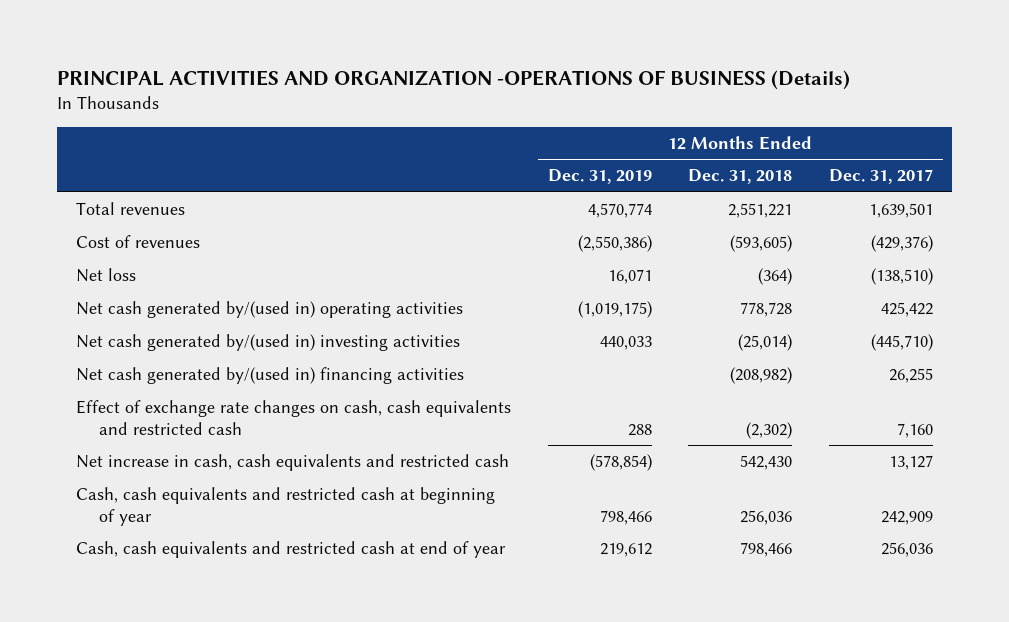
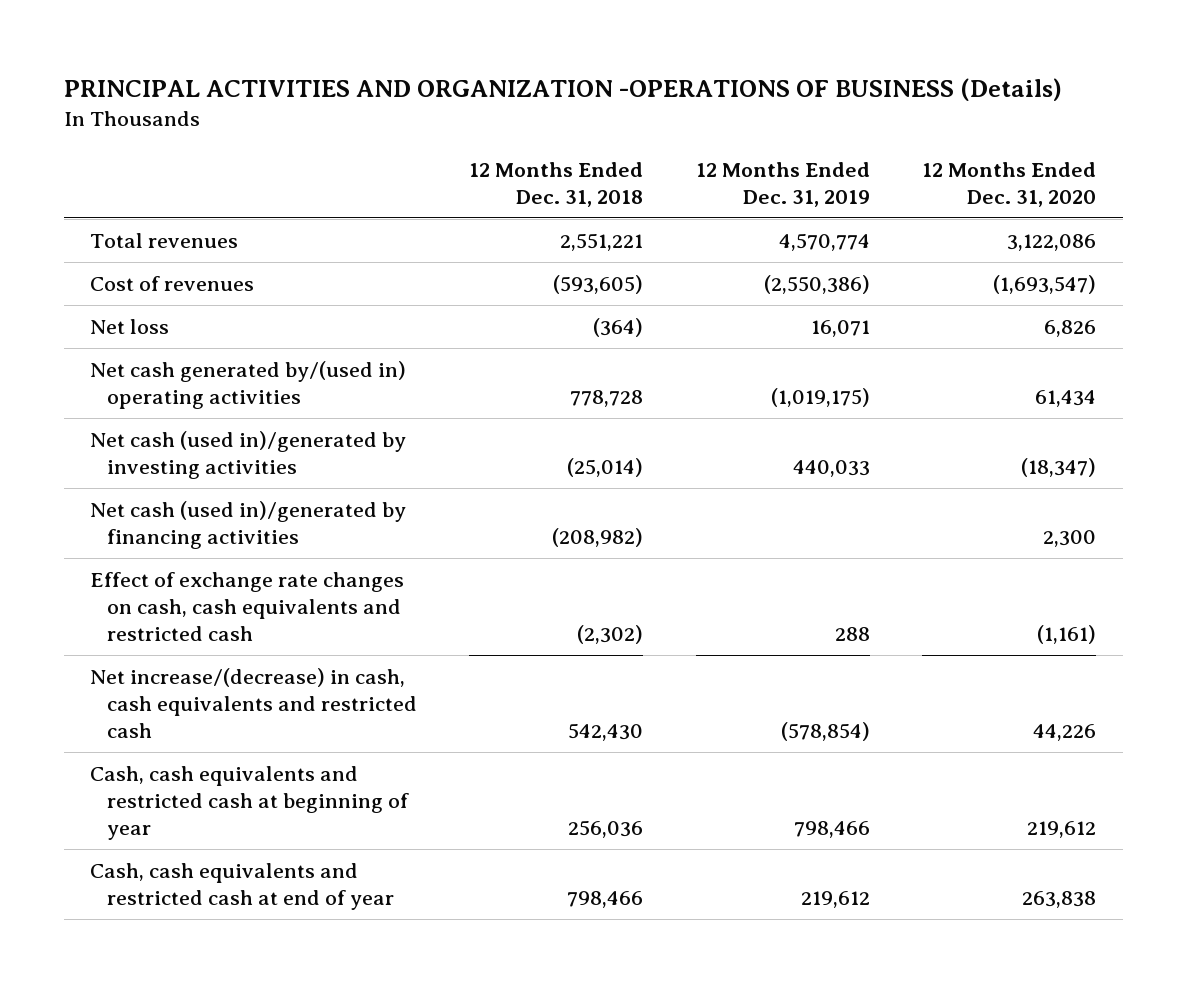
[829,169,934,185] Dec. 31, 2017 -> none
none -> [922,161,1097,207] 12 Months Ended Dec. 31, 2020
[75,334,460,352] Net cash generated by/(used in) investing activities -> [89,431,406,480] Net cash (used in)/generated by investing activities
[75,367,464,385] Net cash generated by/(used in) financing activities -> [89,501,406,550] Net cash (used in)/generated by financing activities
[75,454,509,472] Net increase in cash, cash equivalents and restricted cash -> [89,668,417,739] Net increase/(decrease) in cash, cash equivalents and restricted cash

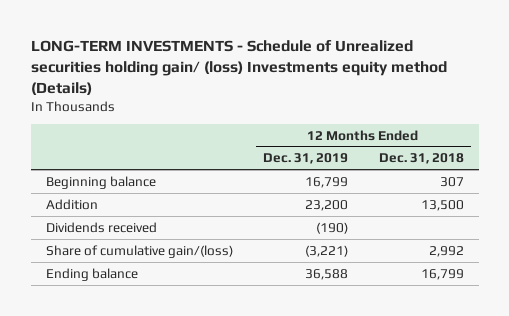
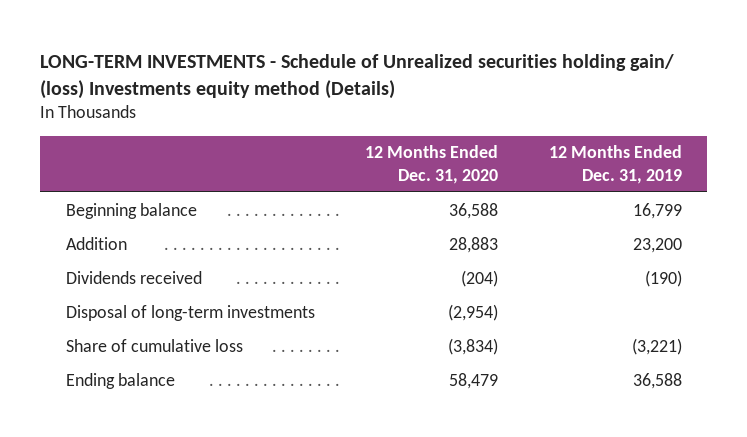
[378,153,464,165] Dec. 31, 2018 -> none
none -> [365,145,499,184] 12 Months Ended Dec. 31, 2020
none -> [65,304,315,321] Disposal of long-term investments
[45,244,233,258] Share of cumulative gain/(loss) -> [65,338,243,352] Share of cumulative loss

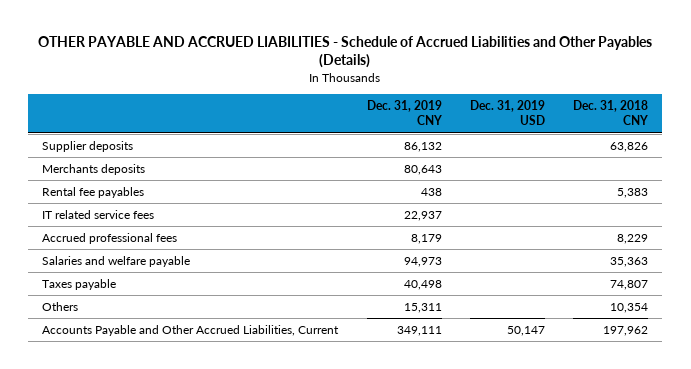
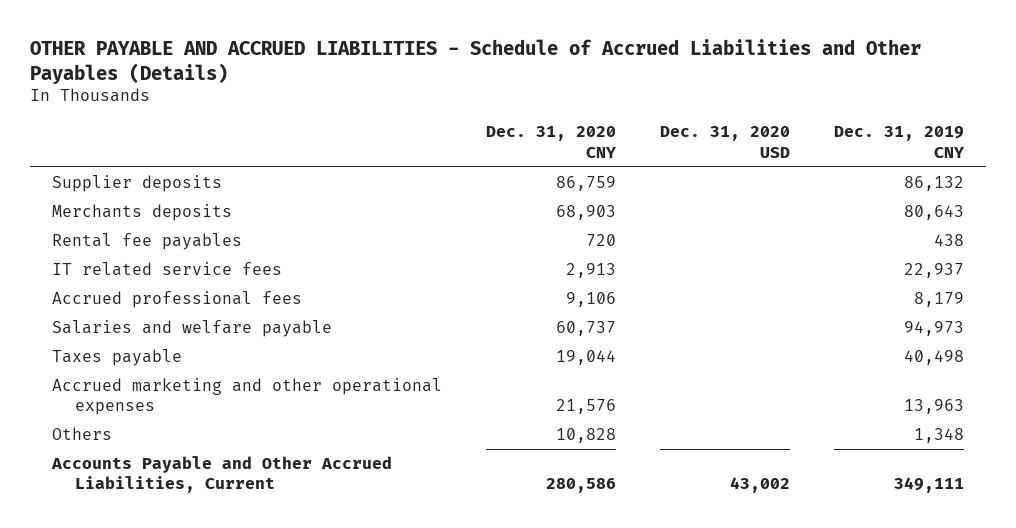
[469,99,545,126] Dec. 31, 2019 USD -> none
[573,99,649,126] Dec. 31, 2018 CNY -> none
none -> [486,126,617,158] Dec. 31, 2020 CNY
none -> [660,126,791,158] Dec. 31, 2020 USD
none -> [52,378,443,416] Accrued marketing and other operational expenses
[403,303,442,314] 15,311 -> [913,428,964,444] 1,348

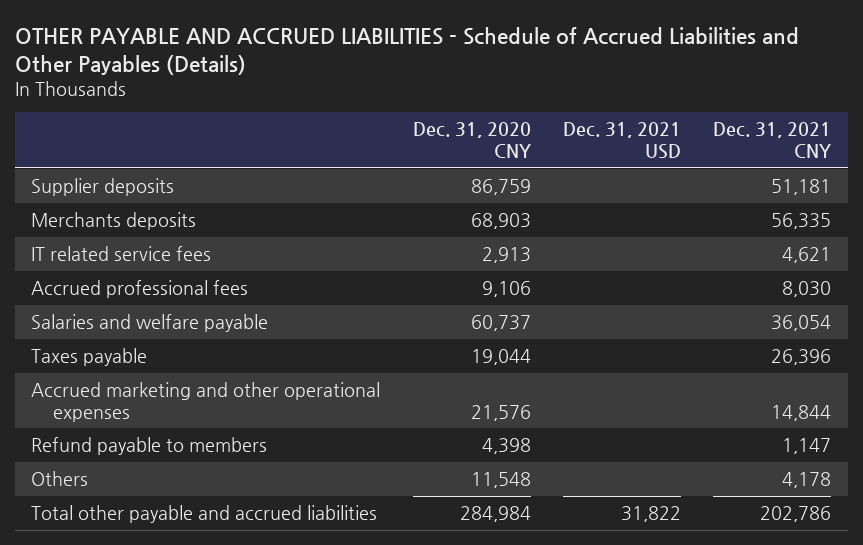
[660,126,791,158] Dec. 31, 2020 USD -> none
[833,126,964,158] Dec. 31, 2019 CNY -> none
none -> [563,122,682,160] Dec. 31, 2021 USD
none -> [713,122,832,159] Dec. 31, 2021 CNY
[52,233,243,251] Rental fee payables -> none
none -> [31,437,268,456] Refund payable to members
[556,428,617,444] 10,828 -> [470,472,531,489] 11,548
[51,456,393,494] Accounts Payable and Other Accrued Liabilities, Current -> [31,505,378,524] Total other payable and accrued liabilities
[546,478,617,494] 280,586 -> [459,506,531,523] 284,984

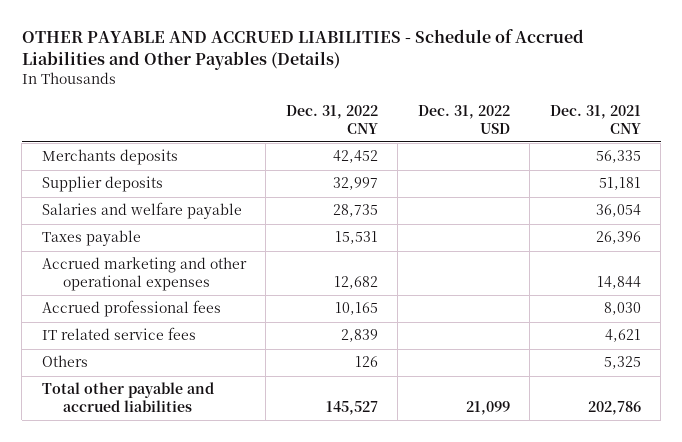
[412,122,531,159] Dec. 31, 2020 CNY -> none
[563,122,682,160] Dec. 31, 2021 USD -> none
none -> [285,105,378,134] Dec. 31, 2022 CNY
none -> [417,105,510,134] Dec. 31, 2022 USD
[31,178,175,197] Supplier deposits -> [41,176,163,193] Supplier deposits
[31,437,268,456] Refund payable to members -> none
[31,280,249,299] Accrued professional fees -> [41,300,221,318] Accrued professional fees
[31,246,212,262] IT related service fees -> [41,327,196,341] IT related service fees
[782,472,832,489] 4,178 -> [603,356,641,370] 5,325

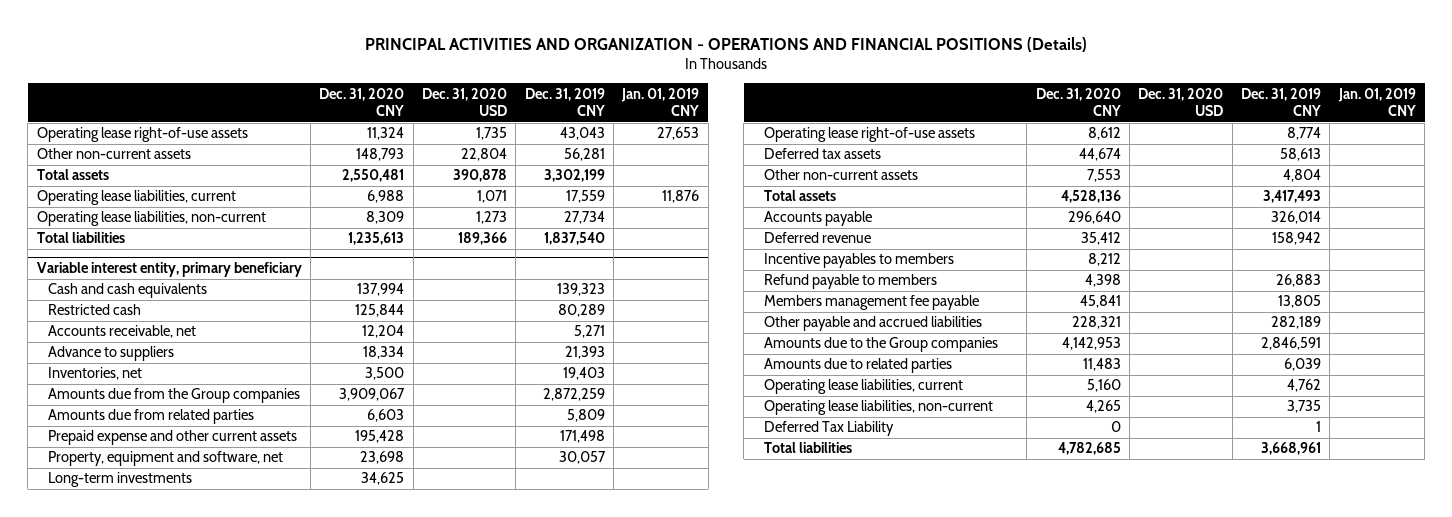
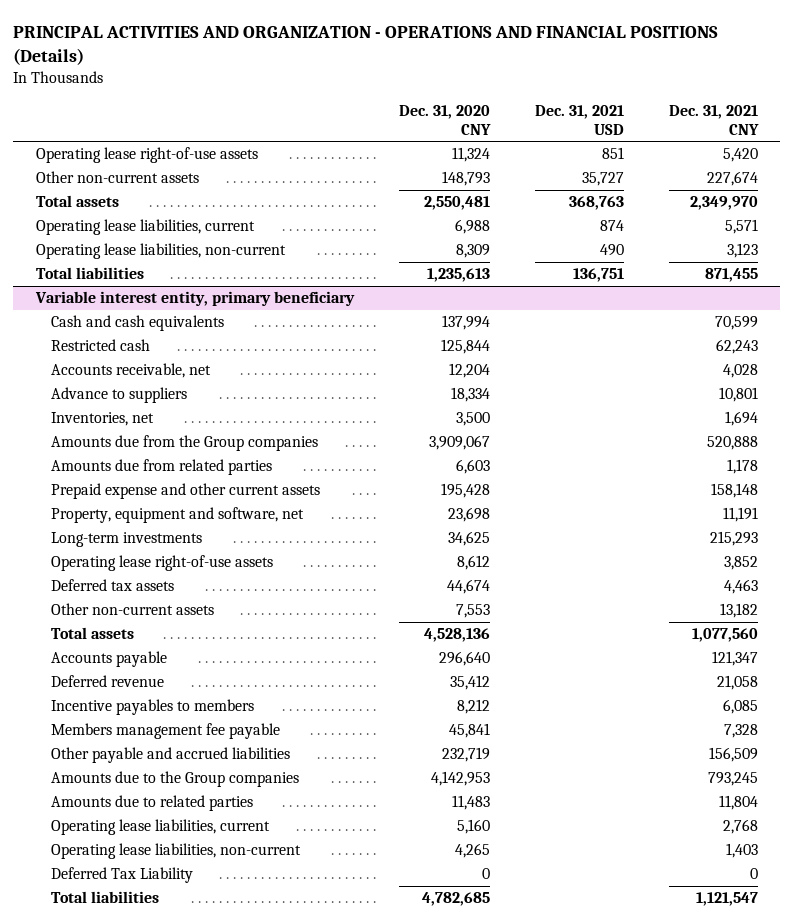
[422,87,508,117] Dec. 31, 2020 USD -> none
[524,87,605,117] Dec. 31, 2019 CNY -> none
[621,87,700,117] Jan. 01, 2019 CNY -> none
none -> [534,105,624,135] Dec. 31, 2021 USD
none -> [668,105,759,135] Dec. 31, 2021 CNY
[764,274,938,290] Refund payable to members -> none
[1071,316,1121,330] 228,321 -> [441,747,490,763] 232,719

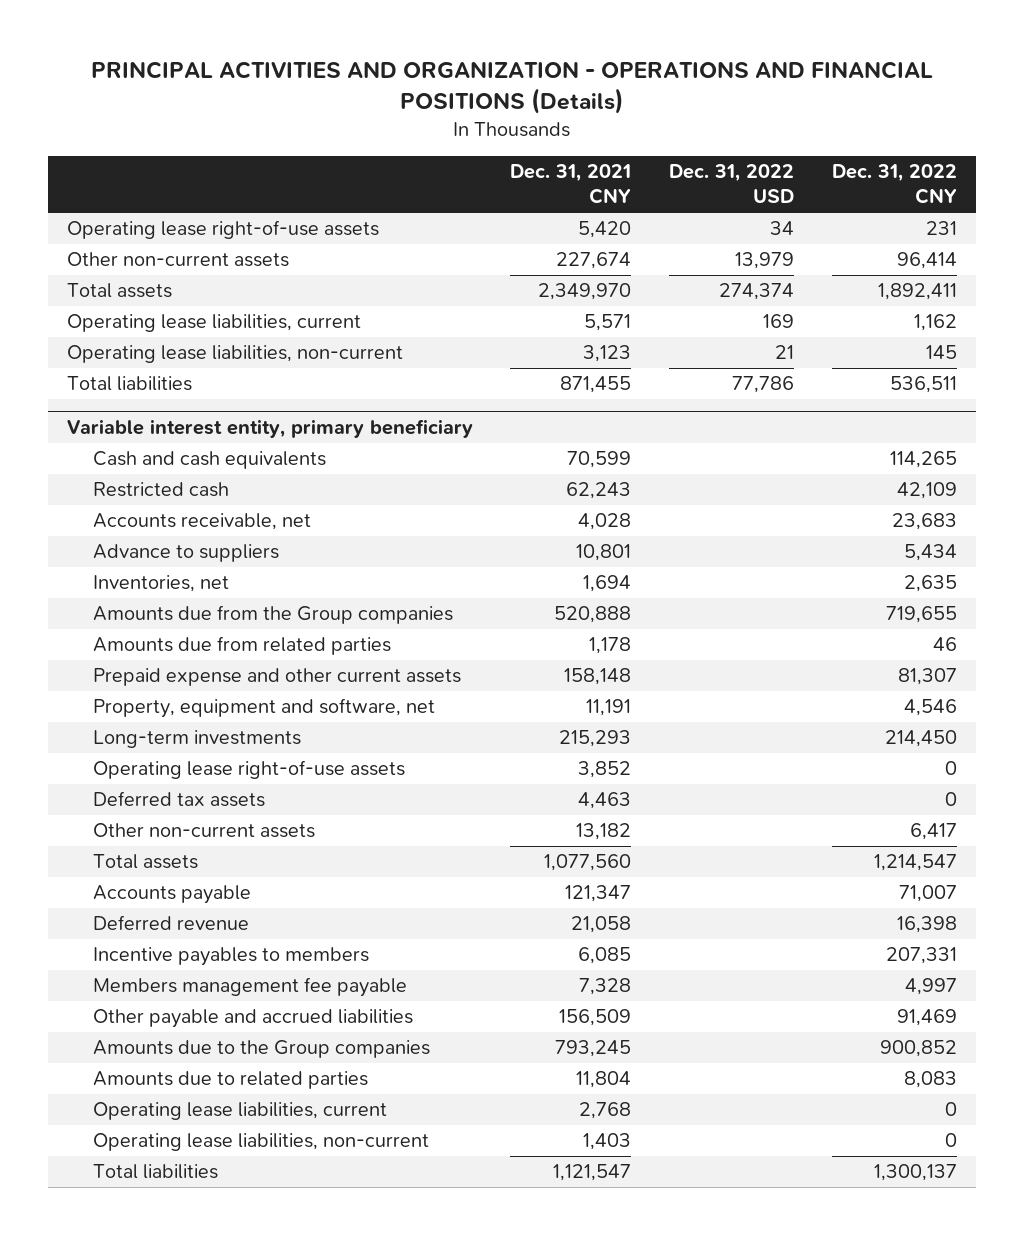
[398,105,491,135] Dec. 31, 2020 CNY -> none
[534,105,624,135] Dec. 31, 2021 USD -> none
none -> [669,163,795,204] Dec. 31, 2022 USD
none -> [832,163,958,205] Dec. 31, 2022 CNY
[50,867,193,884] Deferred Tax Liability -> none

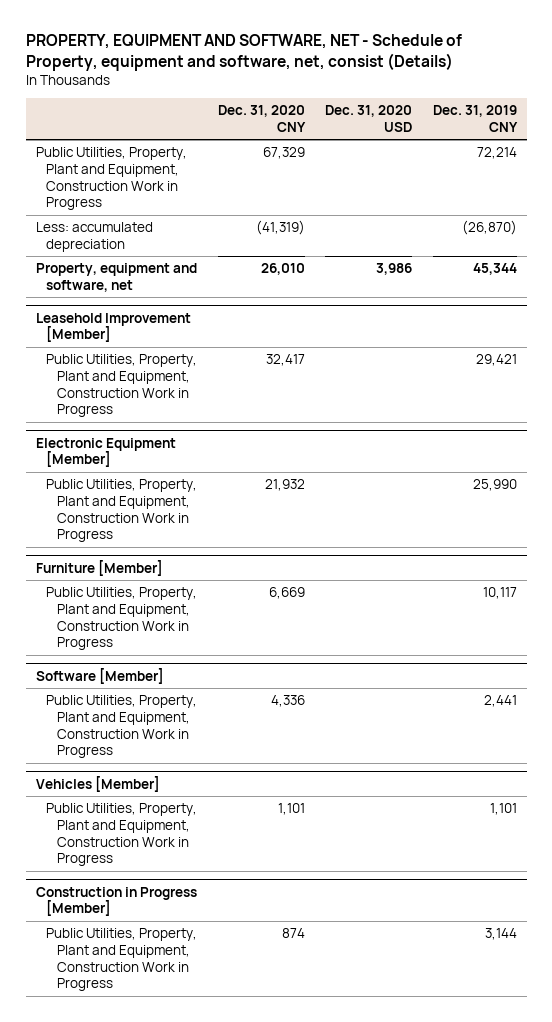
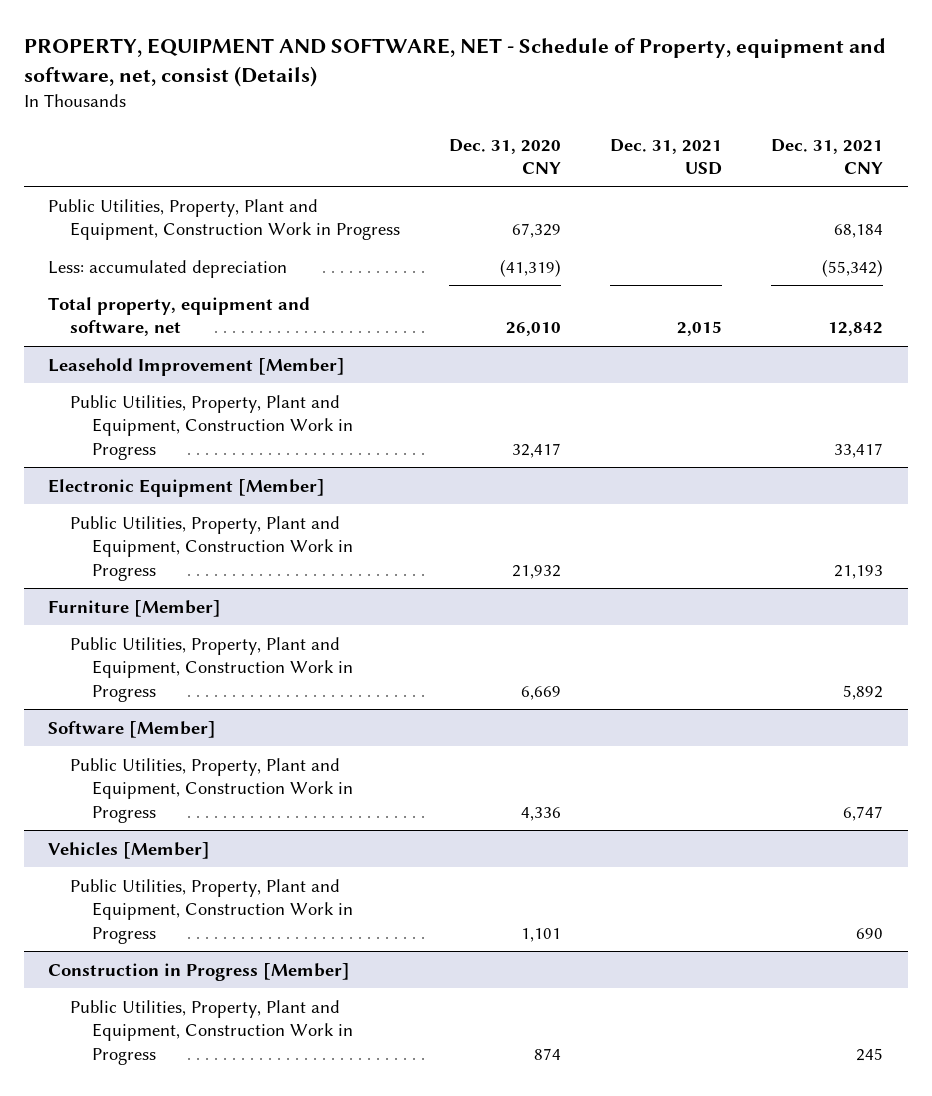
[325,105,413,132] Dec. 31, 2020 USD -> none
[432,105,518,132] Dec. 31, 2019 CNY -> none
none -> [610,138,723,176] Dec. 31, 2021 USD
none -> [771,138,884,175] Dec. 31, 2021 CNY
[35,263,197,292] Property, equipment and software, net -> [48,296,311,337] Total property, equipment and software, net

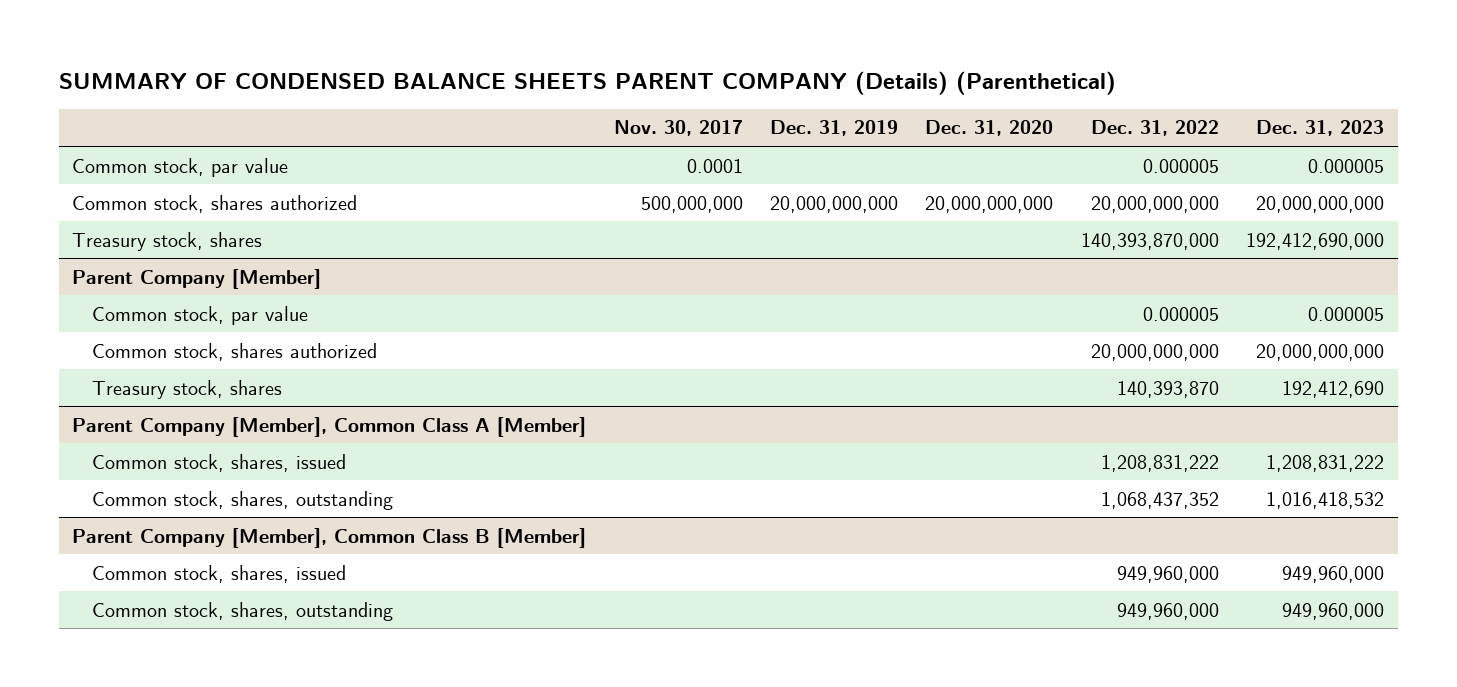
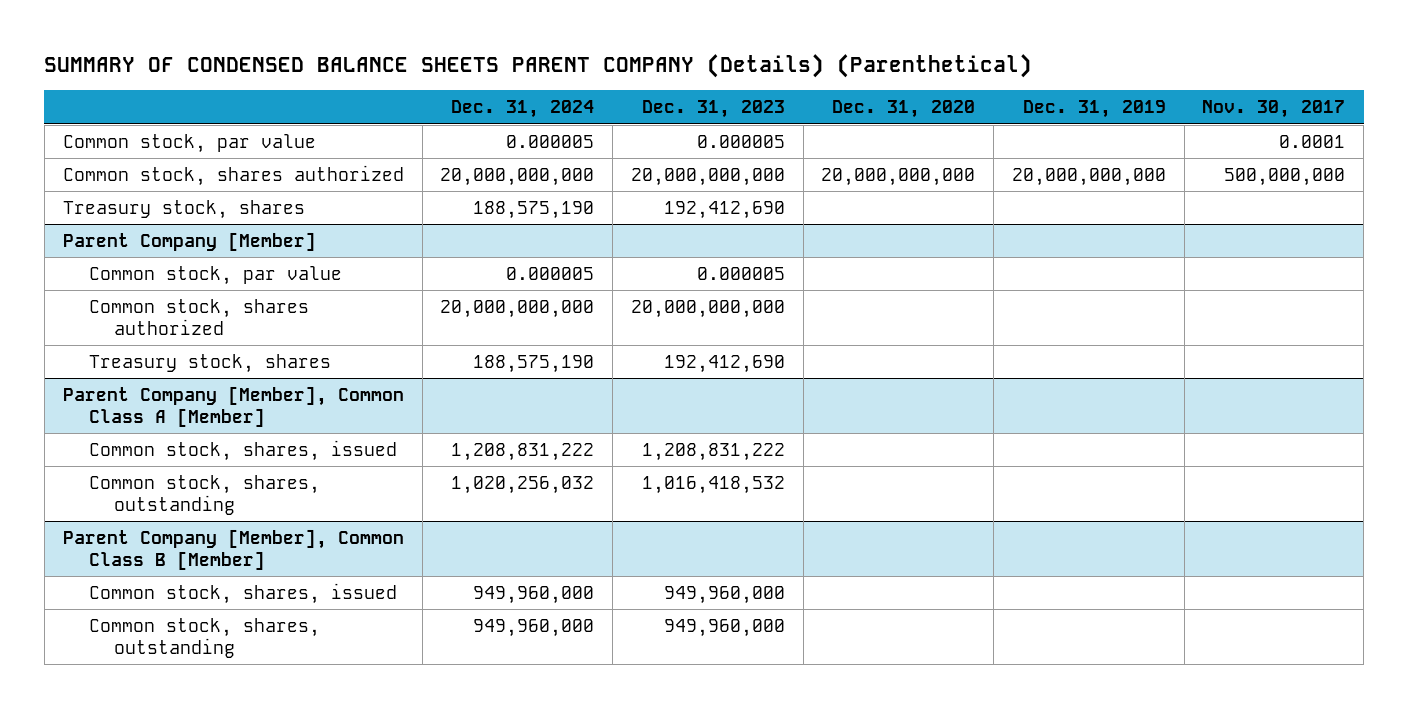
[1090,120,1219,137] Dec. 31, 2022 -> none
none -> [451,100,595,119] Dec. 31, 2024
[1246,232,1385,250] 192,412,690,000 -> [663,200,785,219] 192,412,690

